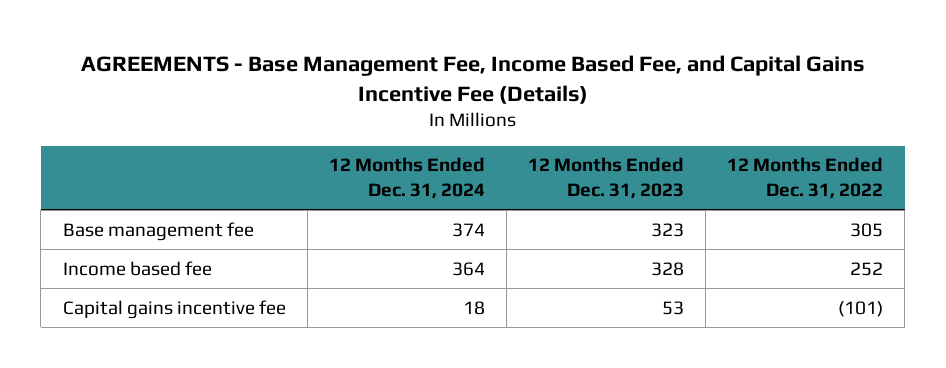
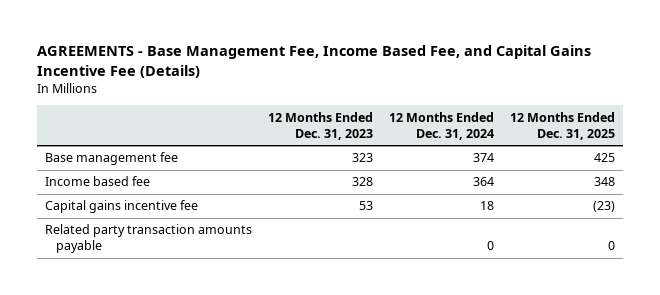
[727,157,884,200] 12 Months Ended Dec. 31, 2022 -> none
none -> [509,111,615,140] 12 Months Ended Dec. 31, 2025
none -> [44,224,252,254] Related party transaction amounts payable

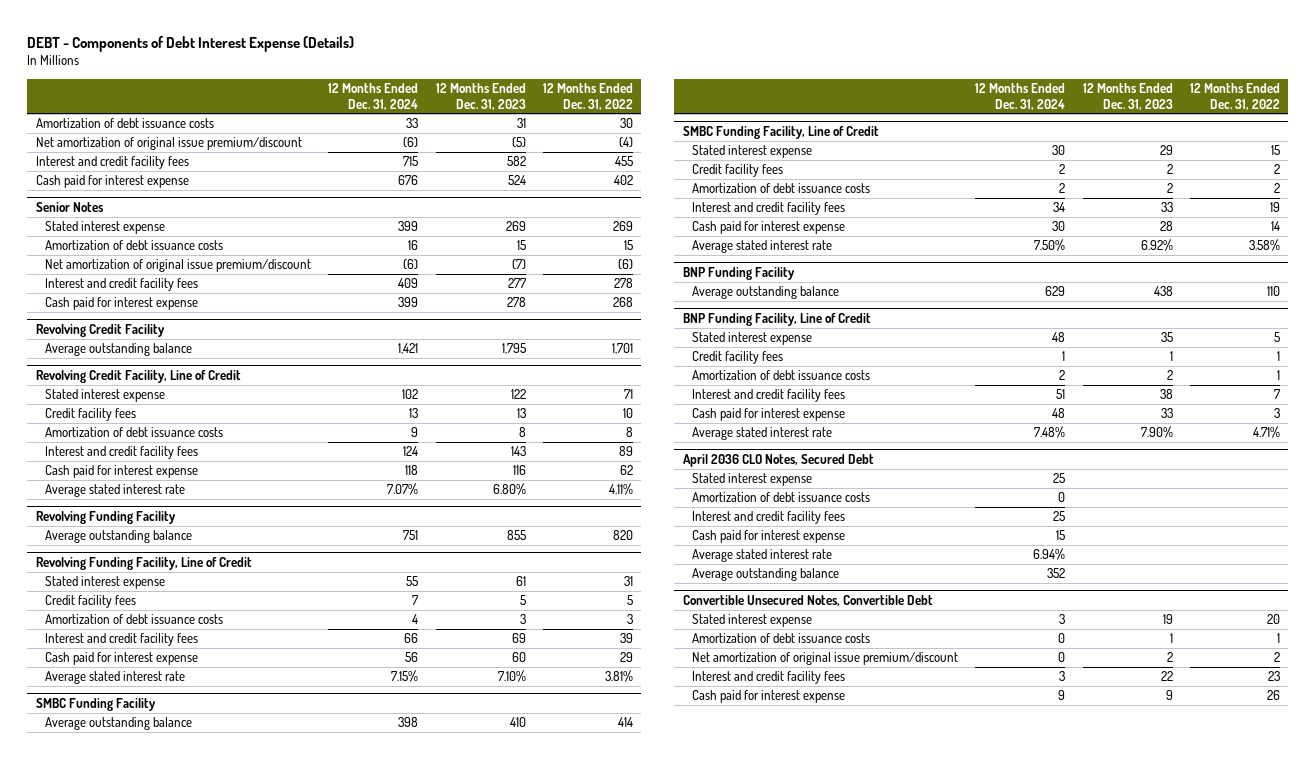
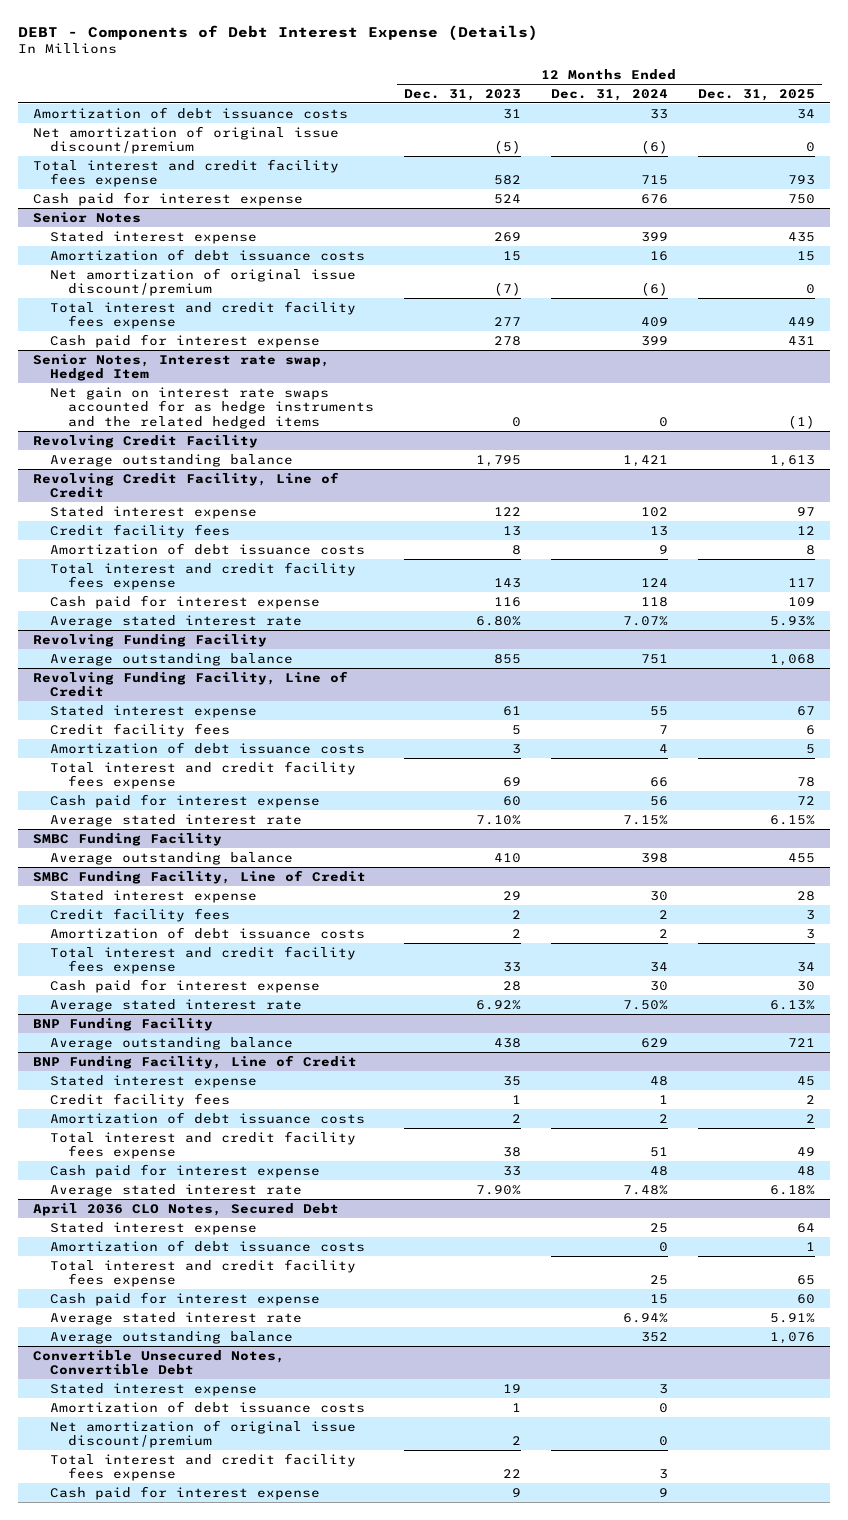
[542,82,633,110] 12 Months Ended Dec. 31, 2022 -> none
none -> [697,88,815,101] Dec. 31, 2025
[35,137,302,151] Net amortization of original issue premium/discount -> [32,125,339,155] Net amortization of original issue discount/premium
[35,156,189,170] Interest and credit facility fees -> [32,158,339,188] Total interest and credit facility fees expense
[45,259,312,273] Net amortization of original issue premium/discount -> [50,267,357,297] Net amortization of original issue discount/premium
[45,278,199,292] Interest and credit facility fees -> [50,300,357,330] Total interest and credit facility fees expense
none -> [32,353,330,382] Senior Notes, Interest rate swap, Hedged Item
none -> [50,386,375,430] Net gain on interest rate swaps accounted for as hedge instruments and the related hedged items
[45,446,199,460] Interest and credit facility fees -> [50,561,357,591] Total interest and credit facility fees expense
[45,633,199,647] Interest and credit facility fees -> [50,760,357,790] Total interest and credit facility fees expense
[692,202,846,216] Interest and credit facility fees -> [50,945,357,975] Total interest and credit facility fees expense
[692,389,846,403] Interest and credit facility fees -> [50,1130,357,1160] Total interest and credit facility fees expense
[692,511,846,525] Interest and credit facility fees -> [50,1258,357,1288] Total interest and credit facility fees expense
[692,652,959,666] Net amortization of original issue premium/discount -> [50,1419,357,1449] Net amortization of original issue discount/premium
[692,671,846,685] Interest and credit facility fees -> [50,1452,357,1482] Total interest and credit facility fees expense

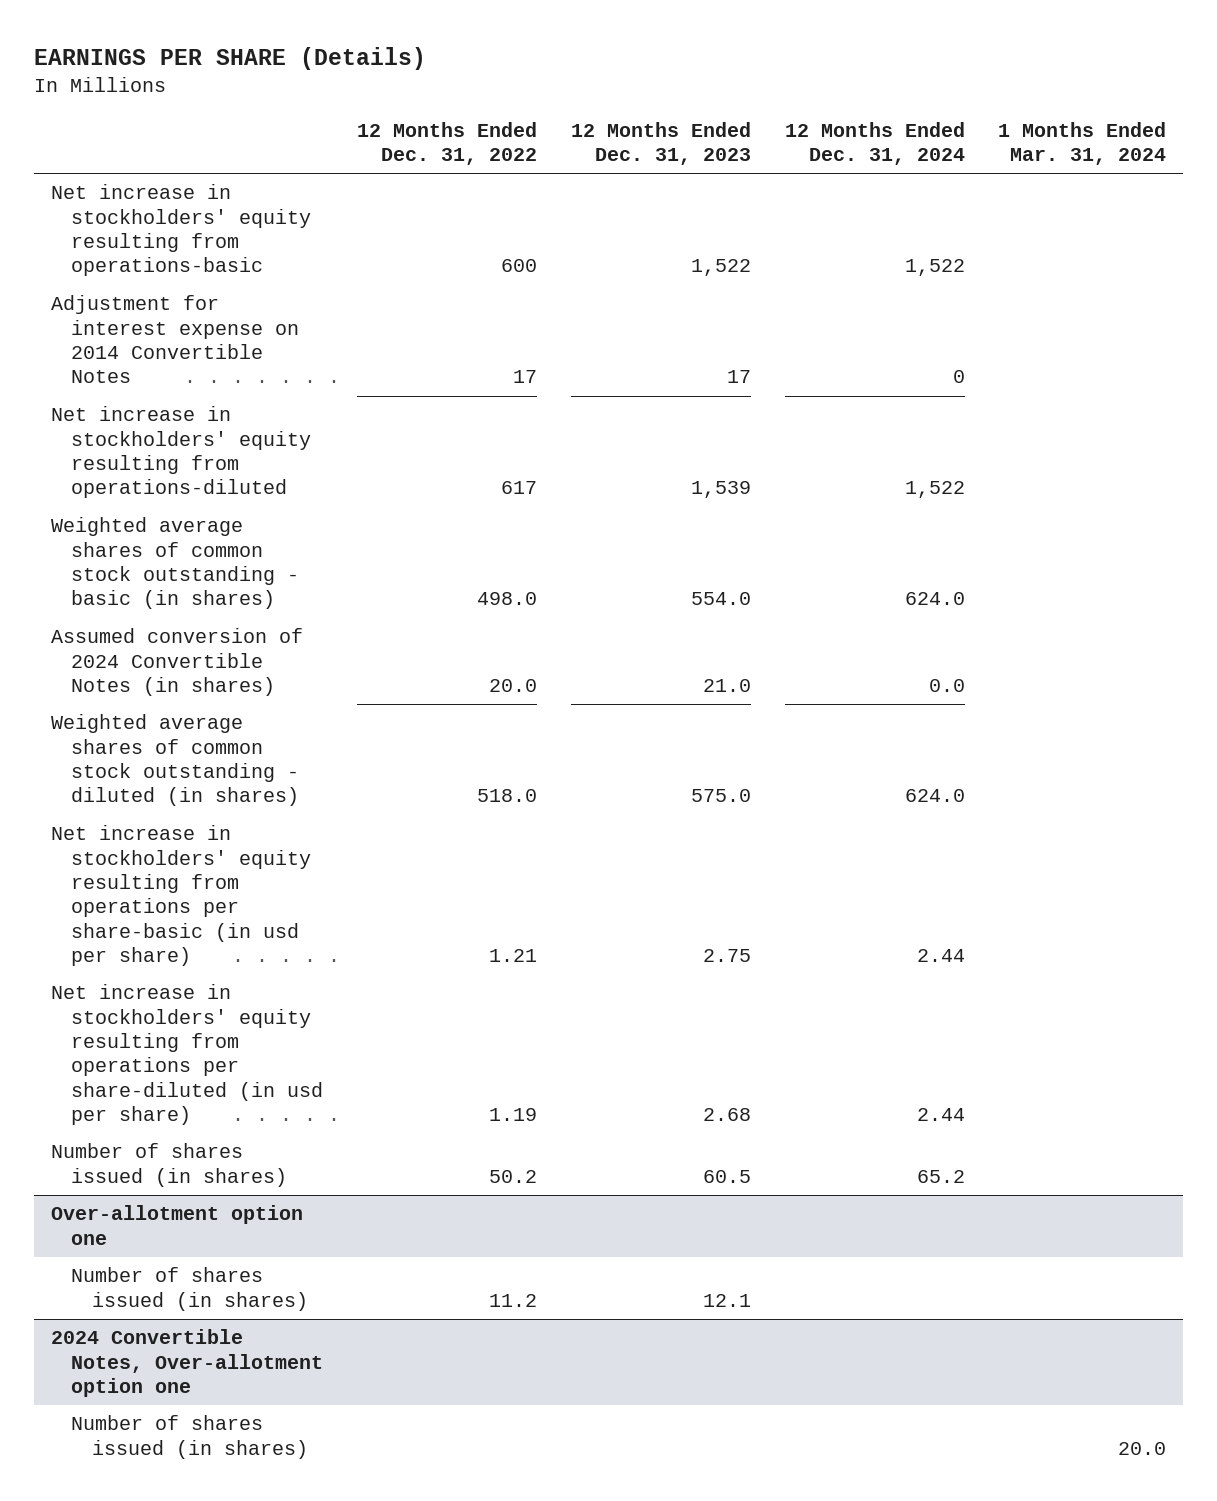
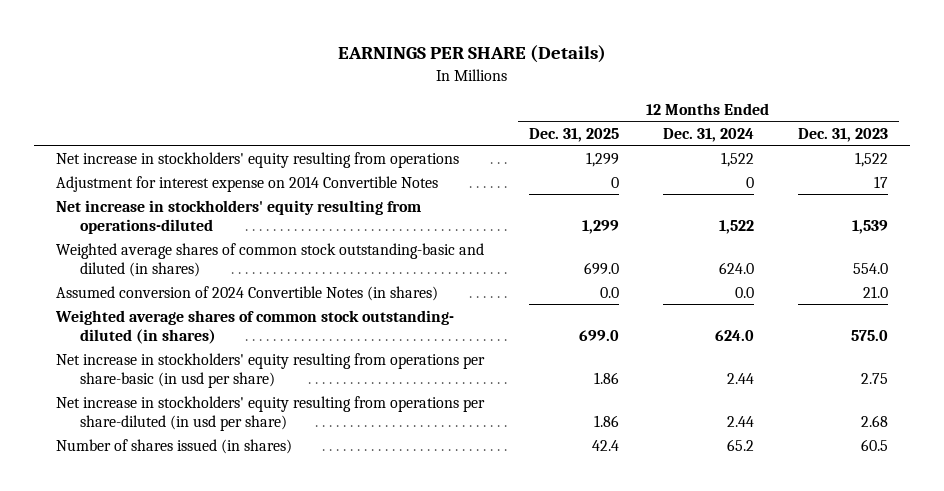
[357,121,538,166] 12 Months Ended Dec. 31, 2022 -> none
[998,121,1167,166] 1 Months Ended Mar. 31, 2024 -> none
none -> [528,127,619,142] Dec. 31, 2025
[50,184,312,277] Net increase in stockholders' equity resulting from operations-basic -> [56,151,460,168] Net increase in stockholders' equity resulting from operations
[50,517,300,610] Weighted average shares of common stock outstanding - basic (in shares) -> [56,242,485,277] Weighted average shares of common stock outstanding-basic and diluted (in shares)
[50,714,300,807] Weighted average shares of common stock outstanding - diluted (in shares) -> [55,309,455,344] Weighted average shares of common stock outstanding- diluted (in shares)
[50,1205,303,1245] Over-allotment option one -> none
[71,1267,309,1311] Number of shares issued (in shares) -> none
[50,1329,324,1398] 2024 Convertible Notes, Over-allotment option one -> none
[71,1415,309,1459] Number of shares issued (in shares) -> none

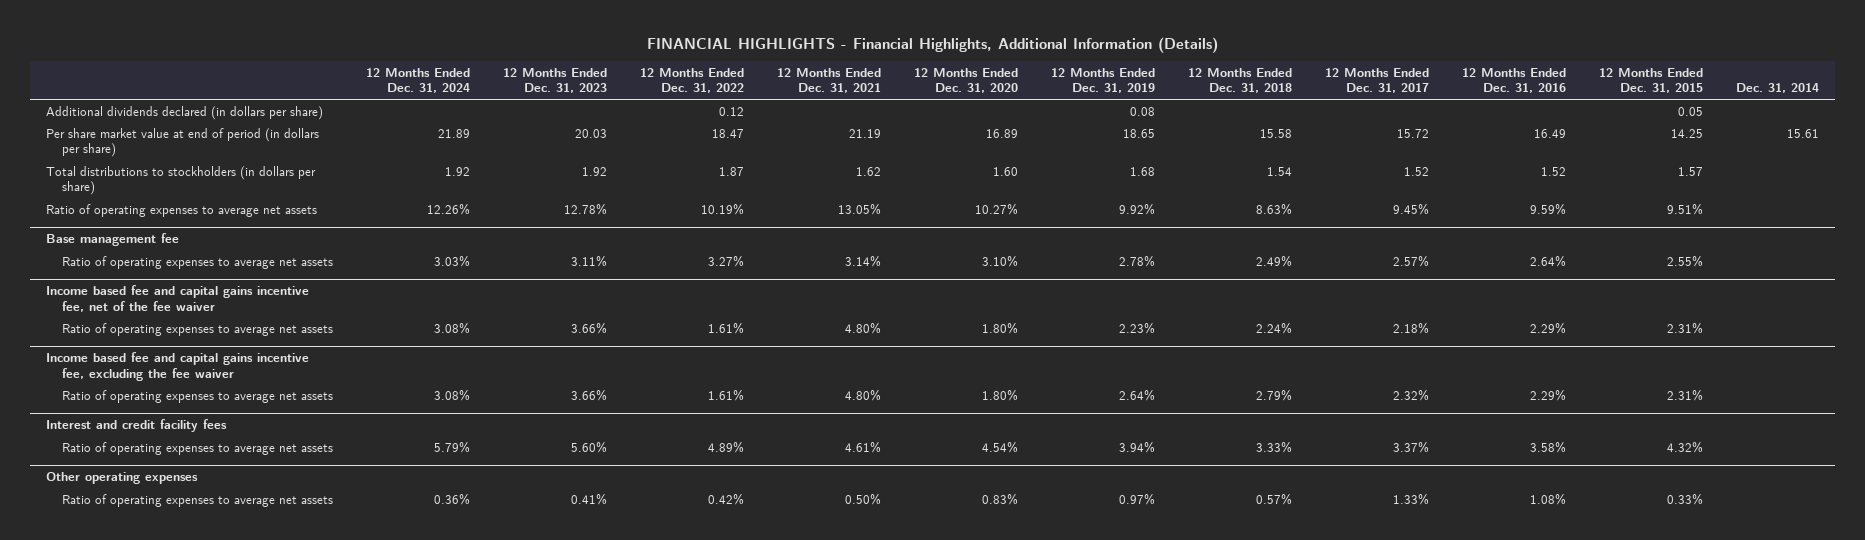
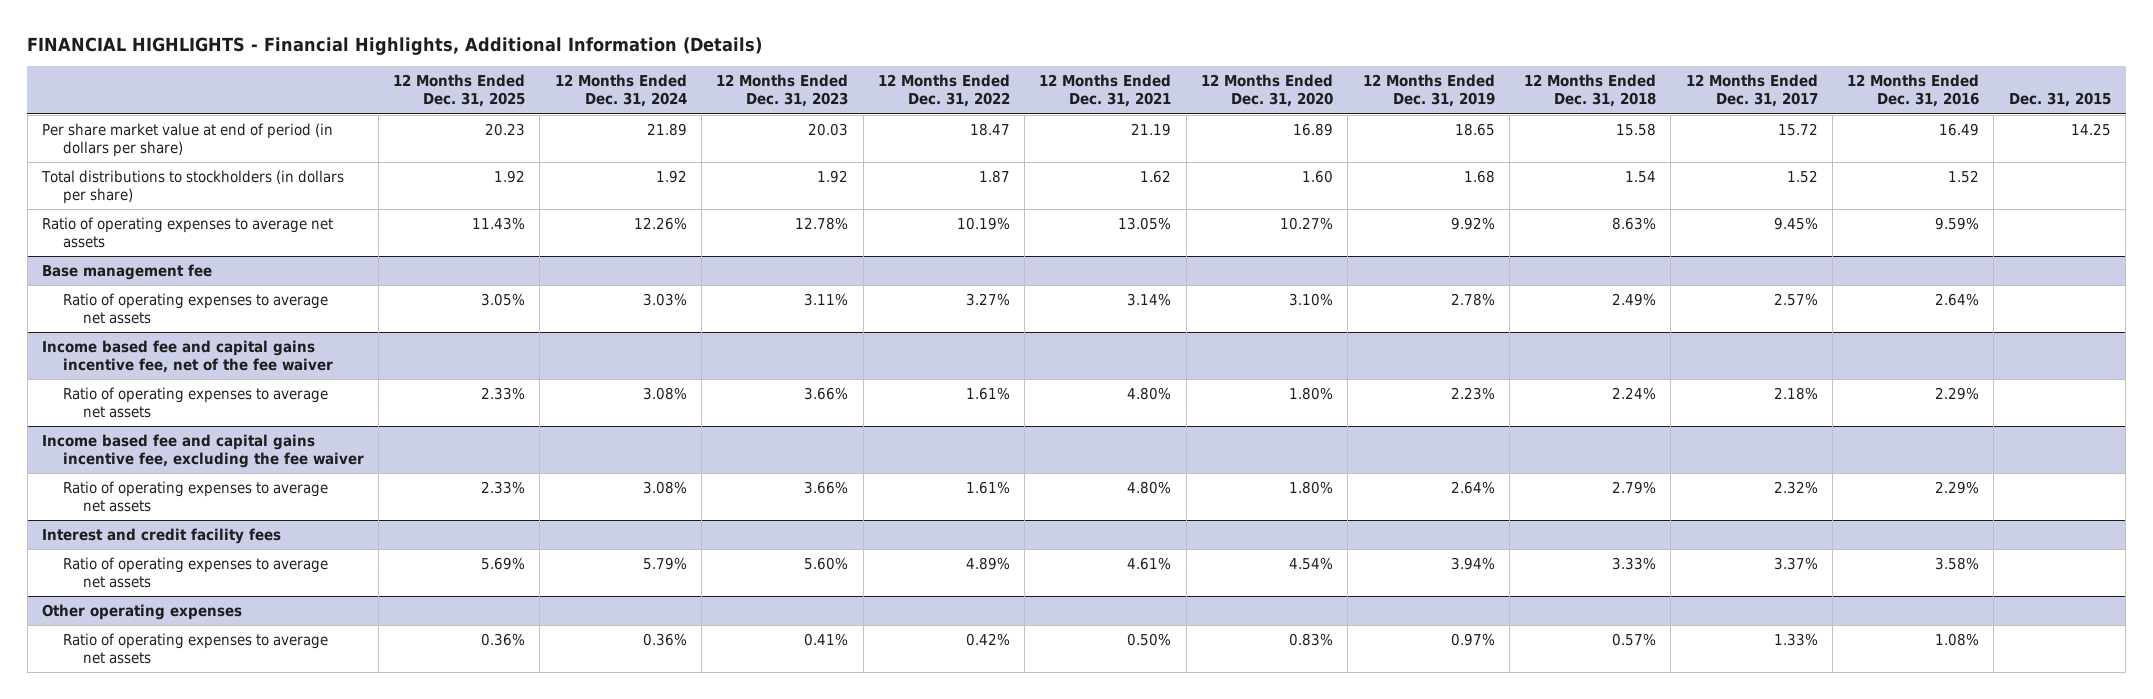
[1598,68,1703,94] 12 Months Ended Dec. 31, 2015 -> none
[1735,83,1819,94] Dec. 31, 2014 -> none
none -> [393,74,526,108] 12 Months Ended Dec. 31, 2025
none -> [2008,92,2111,108] Dec. 31, 2015
[46,105,324,120] Additional dividends declared (in dollars per share) -> none

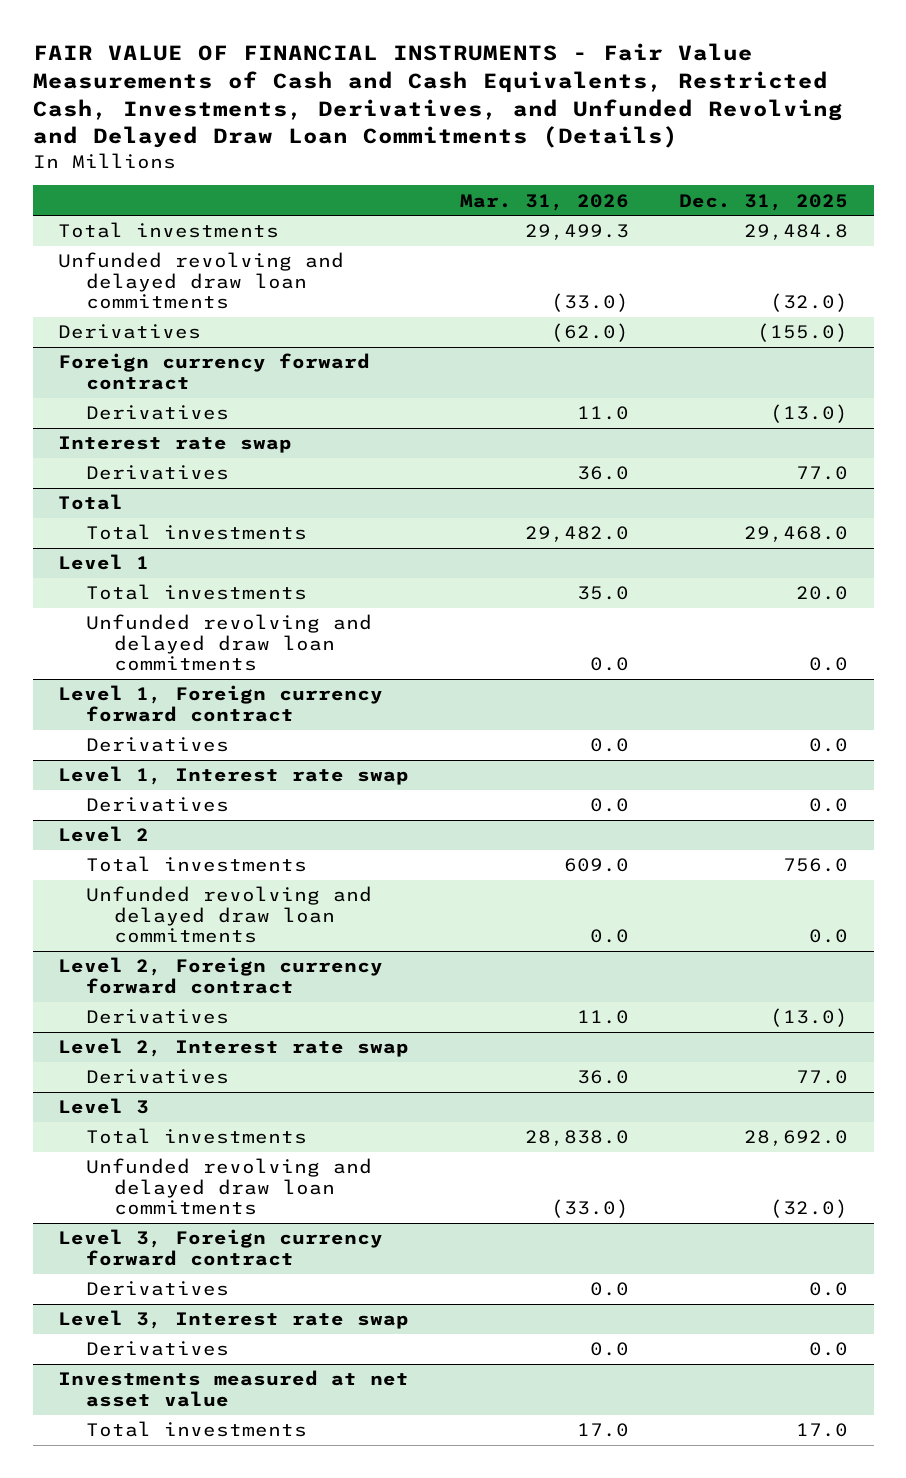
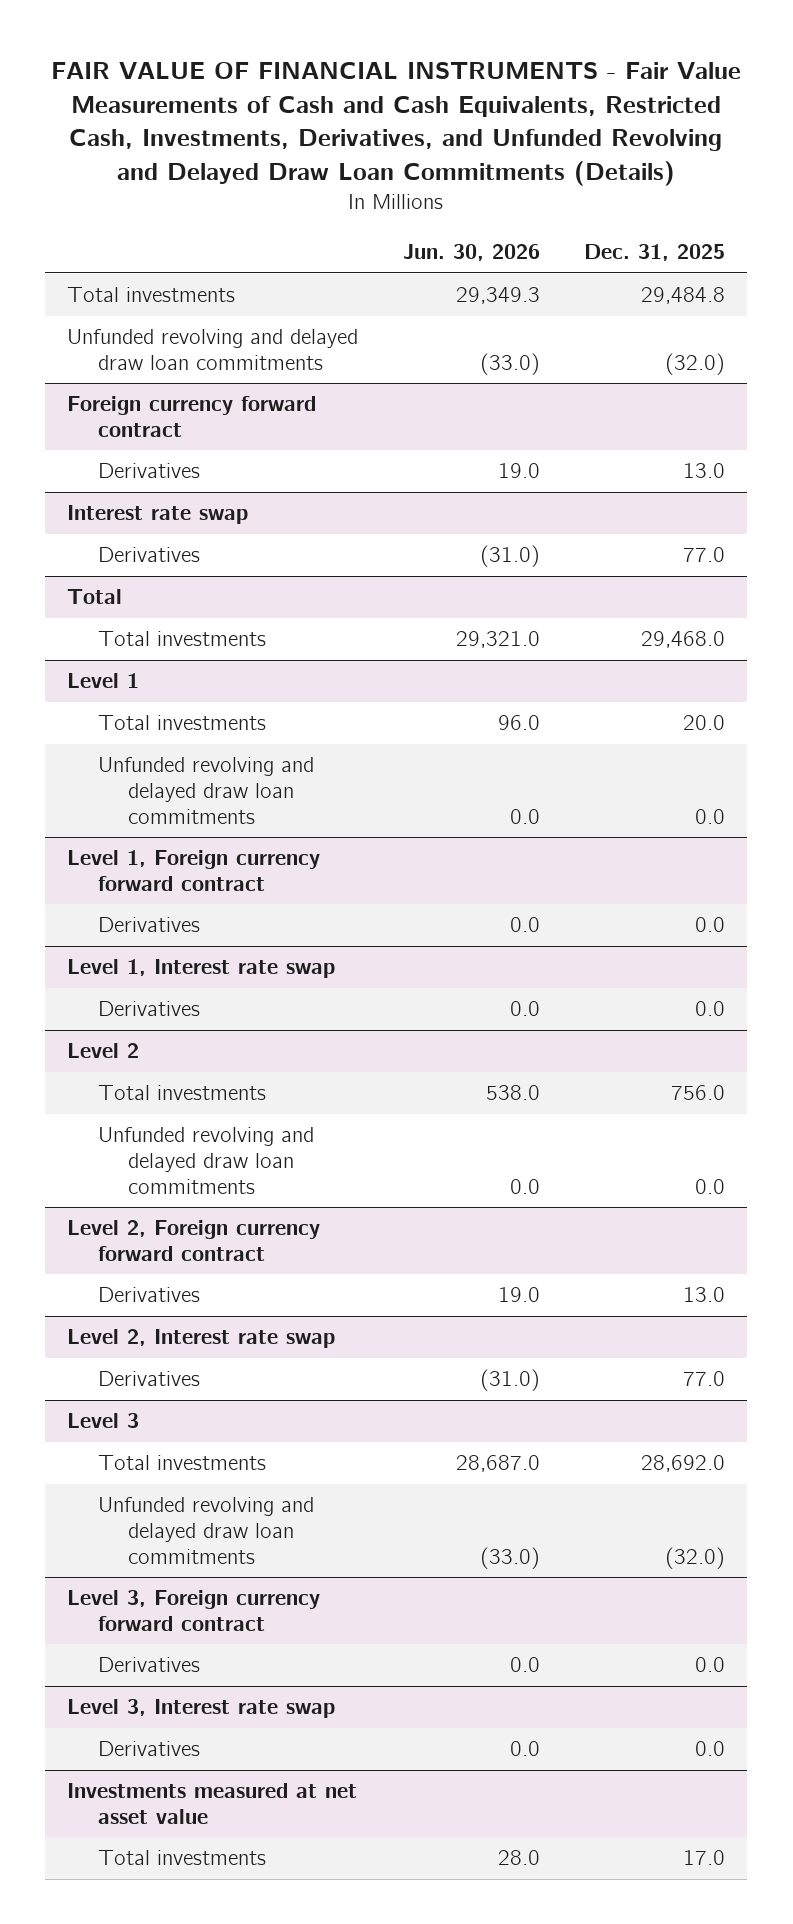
[459,193,629,211] Mar. 31, 2026 -> none
none -> [402,244,540,262] Jun. 30, 2026
[57,324,201,340] Derivatives -> none
[770,404,849,424] (13.0) -> [683,463,726,479] 13.0
[770,1008,849,1028] (13.0) -> [683,1287,726,1303] 13.0

